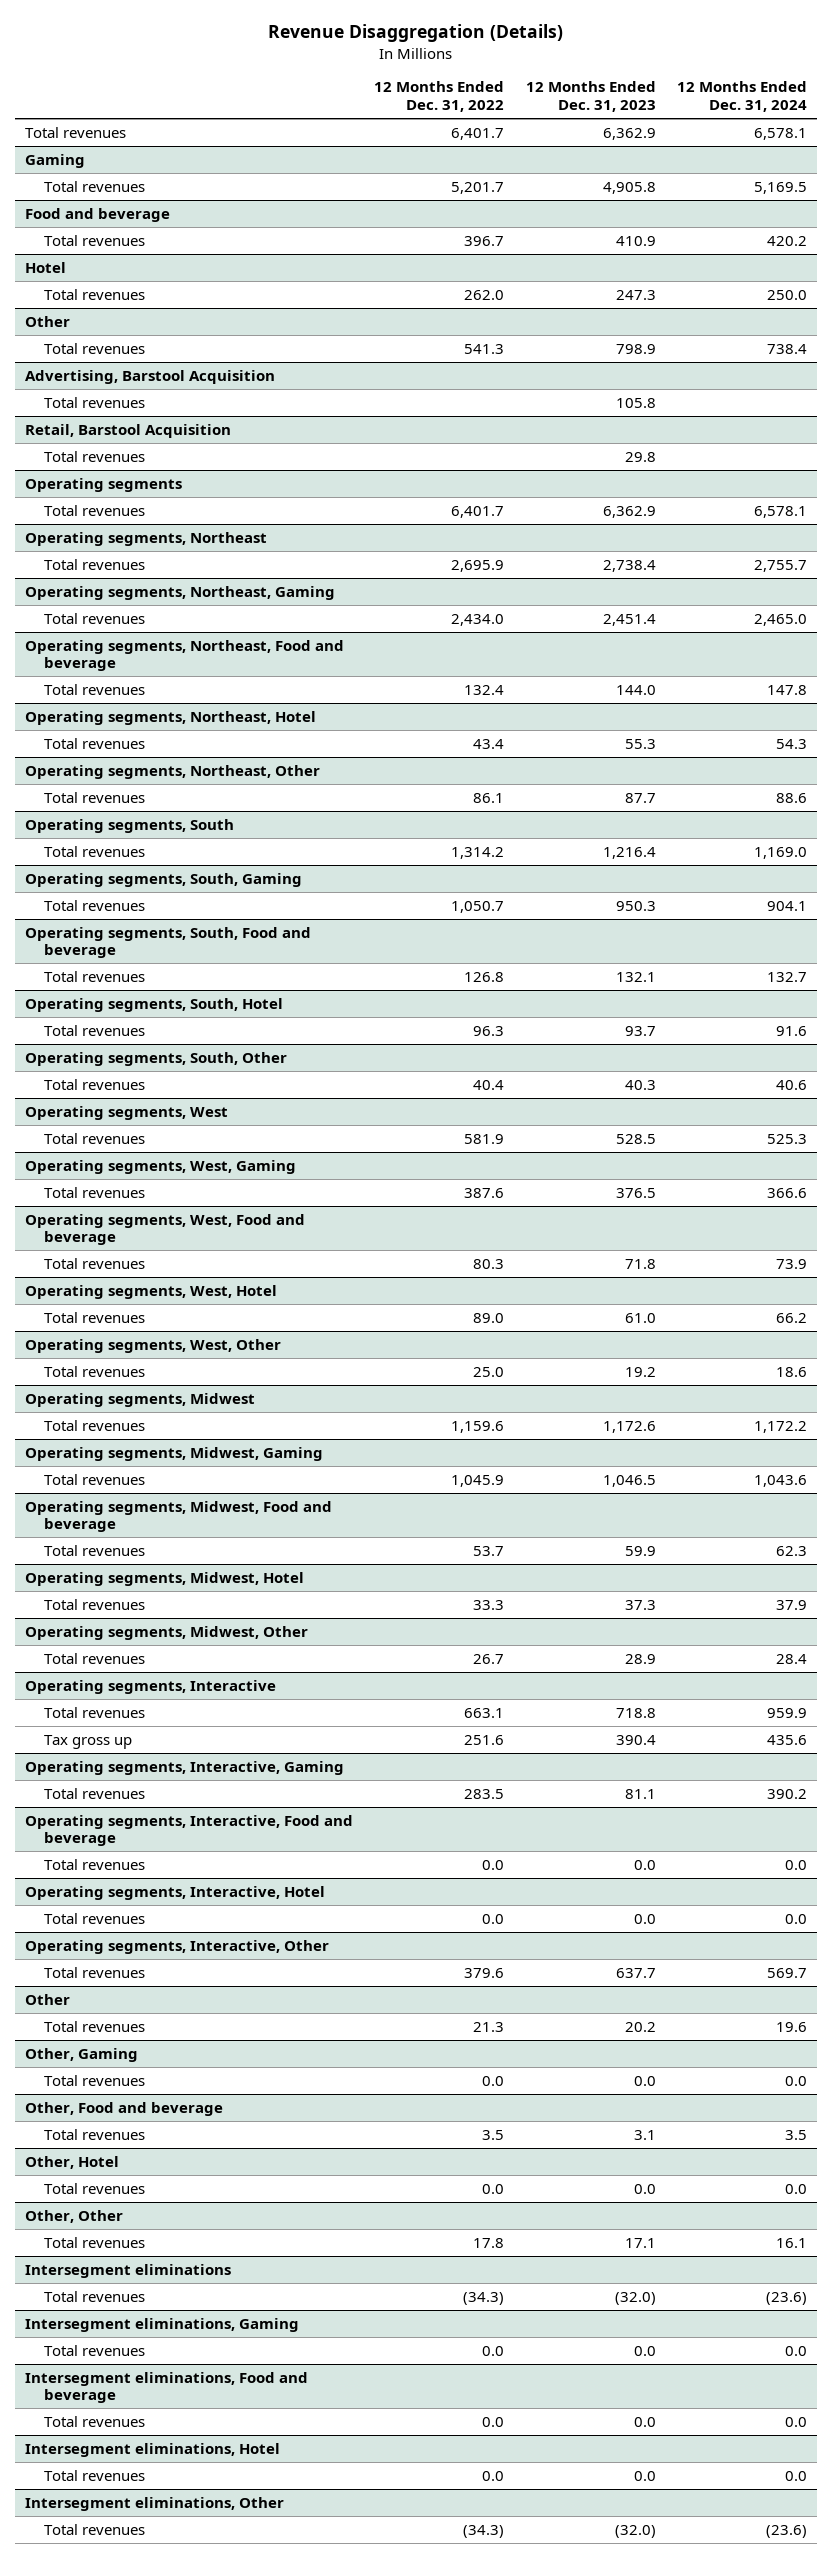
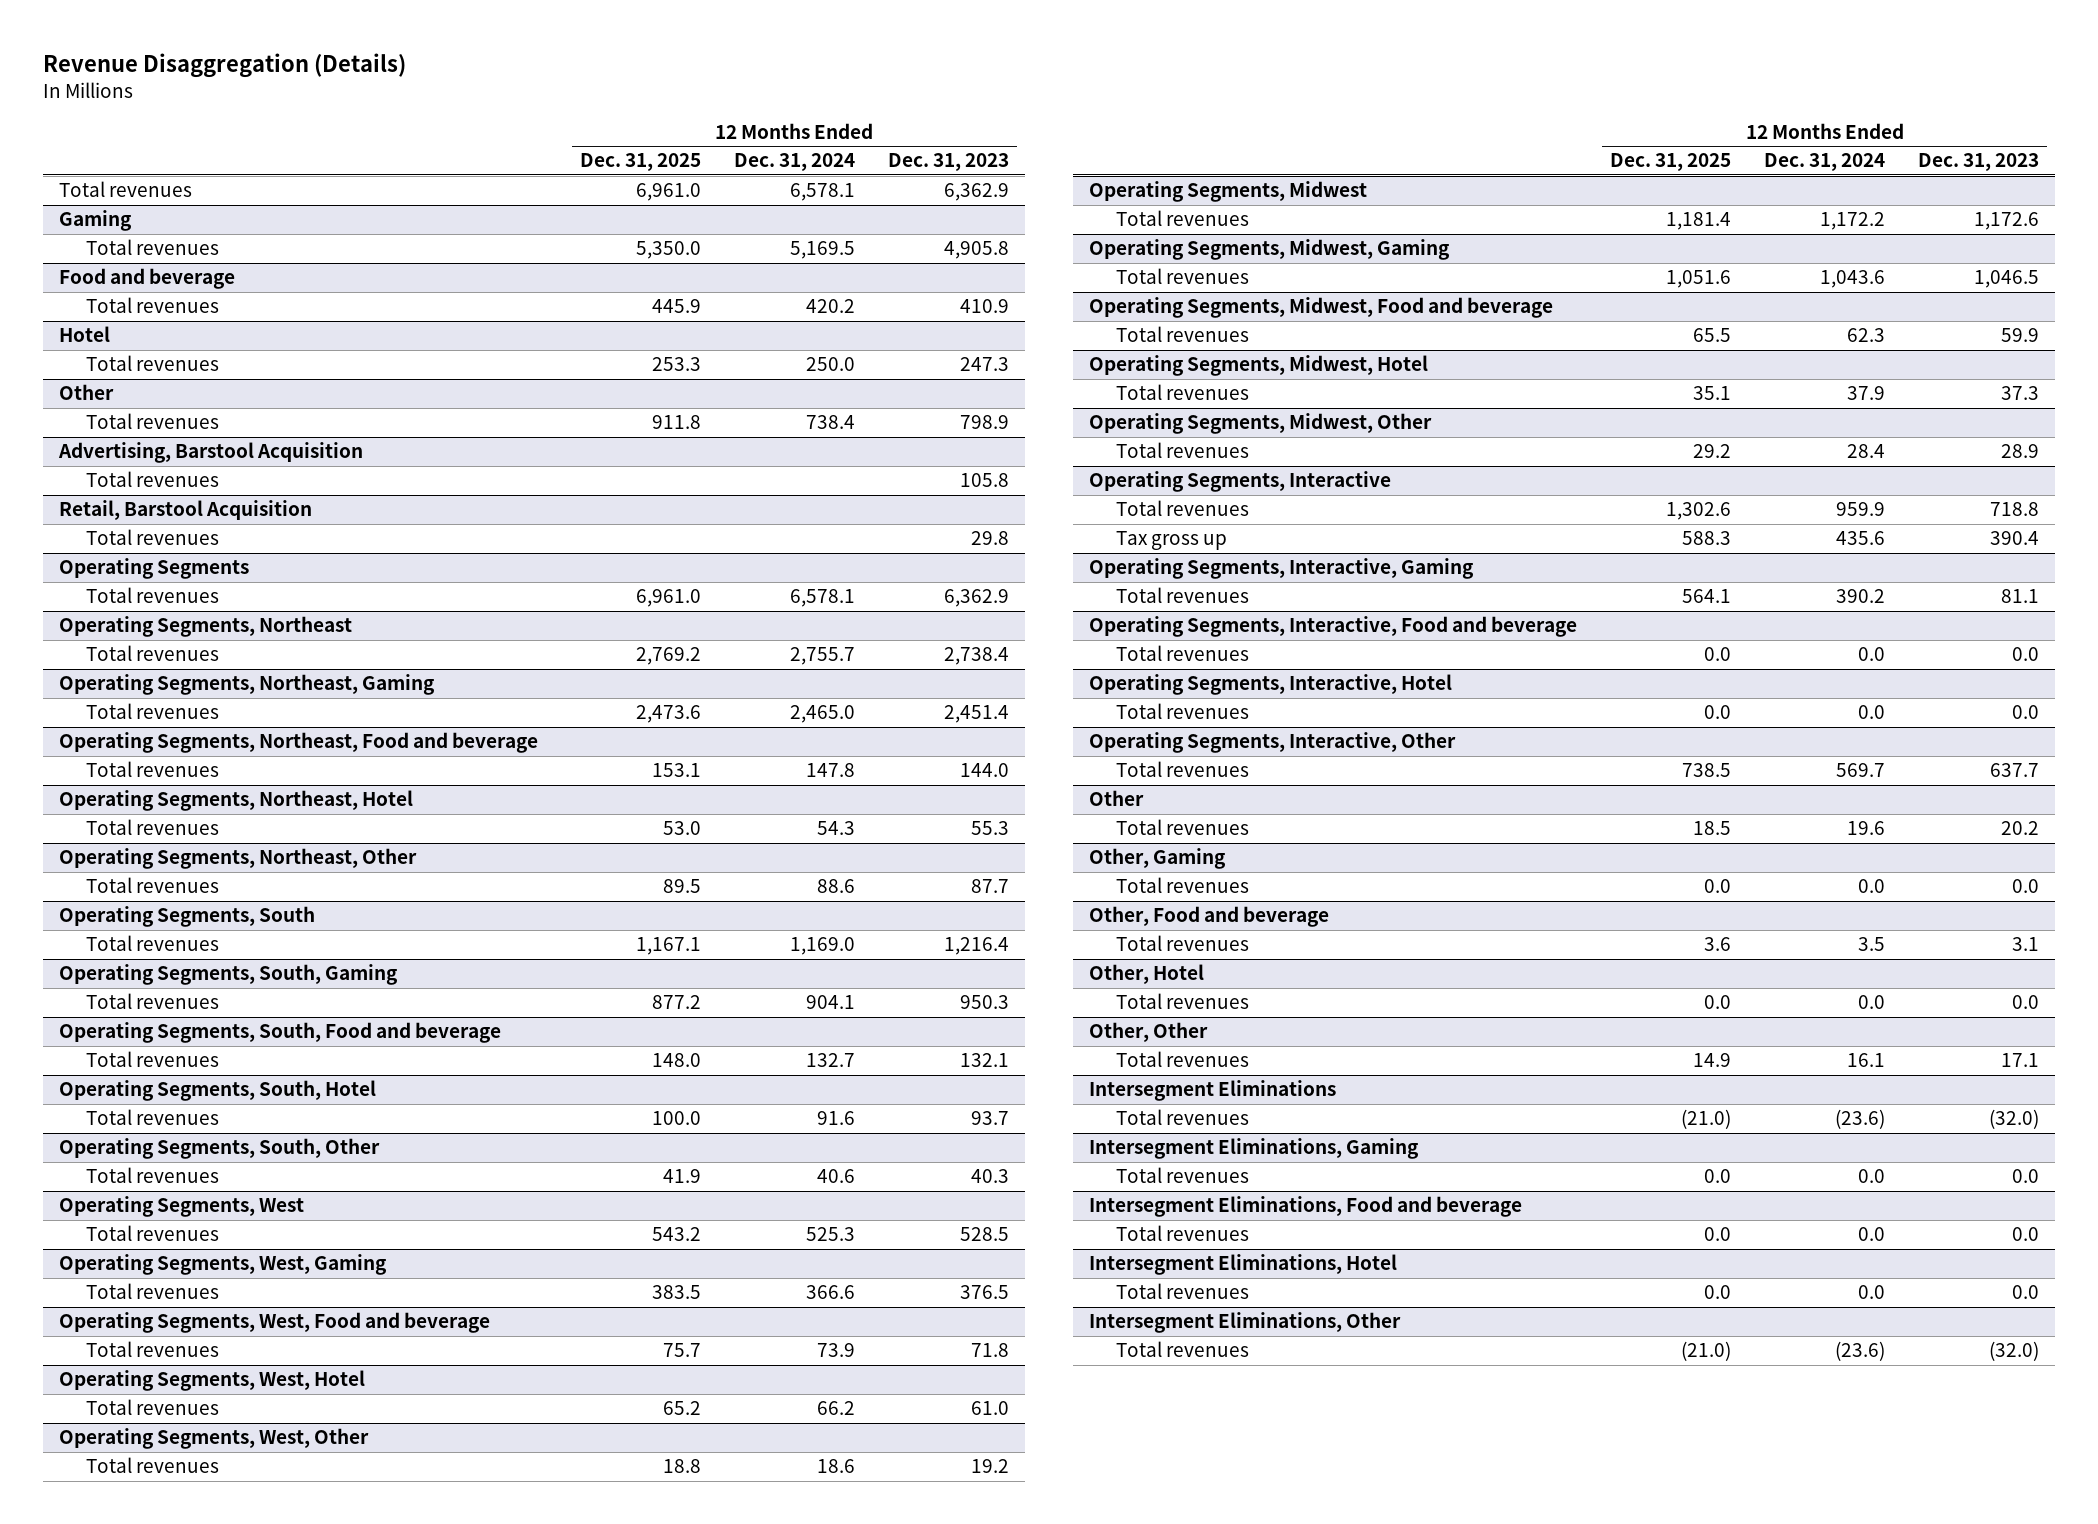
[374,81,505,113] 12 Months Ended Dec. 31, 2022 -> none
none -> [579,153,701,172] Dec. 31, 2025
[25,477,183,492] Operating segments -> [58,558,249,580] Operating Segments
[25,531,268,546] Operating segments, Northeast -> [58,616,352,638] Operating Segments, Northeast
[25,585,336,600] Operating segments, Northeast, Gaming -> [58,674,435,696] Operating Segments, Northeast, Gaming
[25,639,345,672] Operating segments, Northeast, Food and beverage -> [58,732,538,754] Operating Segments, Northeast, Food and beverage
[25,710,317,725] Operating segments, Northeast, Hotel -> [58,790,413,812] Operating Segments, Northeast, Hotel
[25,764,321,779] Operating segments, Northeast, Other -> [58,848,417,870] Operating Segments, Northeast, Other
[25,818,235,833] Operating segments, South -> [58,906,315,928] Operating Segments, South
[25,872,303,887] Operating segments, South, Gaming -> [58,964,398,986] Operating Segments, South, Gaming
[25,926,312,959] Operating segments, South, Food and beverage -> [58,1022,501,1044] Operating Segments, South, Food and beverage
[25,997,284,1012] Operating segments, South, Hotel -> [58,1080,376,1102] Operating Segments, South, Hotel
[25,1051,288,1066] Operating segments, South, Other -> [58,1138,380,1160] Operating Segments, South, Other
[25,1105,229,1120] Operating segments, West -> [58,1196,304,1218] Operating Segments, West
[25,1159,297,1174] Operating segments, West, Gaming -> [58,1254,387,1276] Operating Segments, West, Gaming
[25,1213,306,1246] Operating segments, West, Food and beverage -> [58,1312,490,1334] Operating Segments, West, Food and beverage
[25,1284,278,1299] Operating segments, West, Hotel -> [58,1370,365,1392] Operating Segments, West, Hotel
[25,1338,282,1353] Operating segments, West, Other -> [58,1428,369,1450] Operating Segments, West, Other
[25,1392,256,1407] Operating segments, Midwest -> [1089,181,1368,203] Operating Segments, Midwest
[25,1446,324,1461] Operating segments, Midwest, Gaming -> [1089,239,1451,261] Operating Segments, Midwest, Gaming
[25,1500,333,1533] Operating segments, Midwest, Food and beverage -> [1089,297,1554,319] Operating Segments, Midwest, Food and beverage
[25,1571,305,1586] Operating segments, Midwest, Hotel -> [1089,355,1429,377] Operating Segments, Midwest, Hotel
[25,1625,309,1640] Operating segments, Midwest, Other -> [1089,413,1433,435] Operating Segments, Midwest, Other
[25,1679,277,1694] Operating segments, Interactive -> [1089,471,1392,493] Operating Segments, Interactive
[25,1760,345,1775] Operating segments, Interactive, Gaming -> [1089,558,1475,580] Operating Segments, Interactive, Gaming
[25,1814,354,1847] Operating segments, Interactive, Food and beverage -> [1089,616,1578,638] Operating Segments, Interactive, Food and beverage
[25,1885,326,1900] Operating segments, Interactive, Hotel -> [1089,674,1453,696] Operating Segments, Interactive, Hotel
[25,1939,330,1954] Operating segments, Interactive, Other -> [1089,732,1457,754] Operating Segments, Interactive, Other
[25,2263,232,2278] Intersegment eliminations -> [1089,1080,1337,1102] Intersegment Eliminations
[25,2317,300,2332] Intersegment eliminations, Gaming -> [1089,1138,1420,1160] Intersegment Eliminations, Gaming
[25,2371,309,2404] Intersegment eliminations, Food and beverage -> [1089,1196,1523,1218] Intersegment Eliminations, Food and beverage
[25,2442,281,2457] Intersegment eliminations, Hotel -> [1089,1254,1398,1276] Intersegment Eliminations, Hotel
[25,2496,285,2511] Intersegment eliminations, Other -> [1089,1312,1402,1334] Intersegment Eliminations, Other

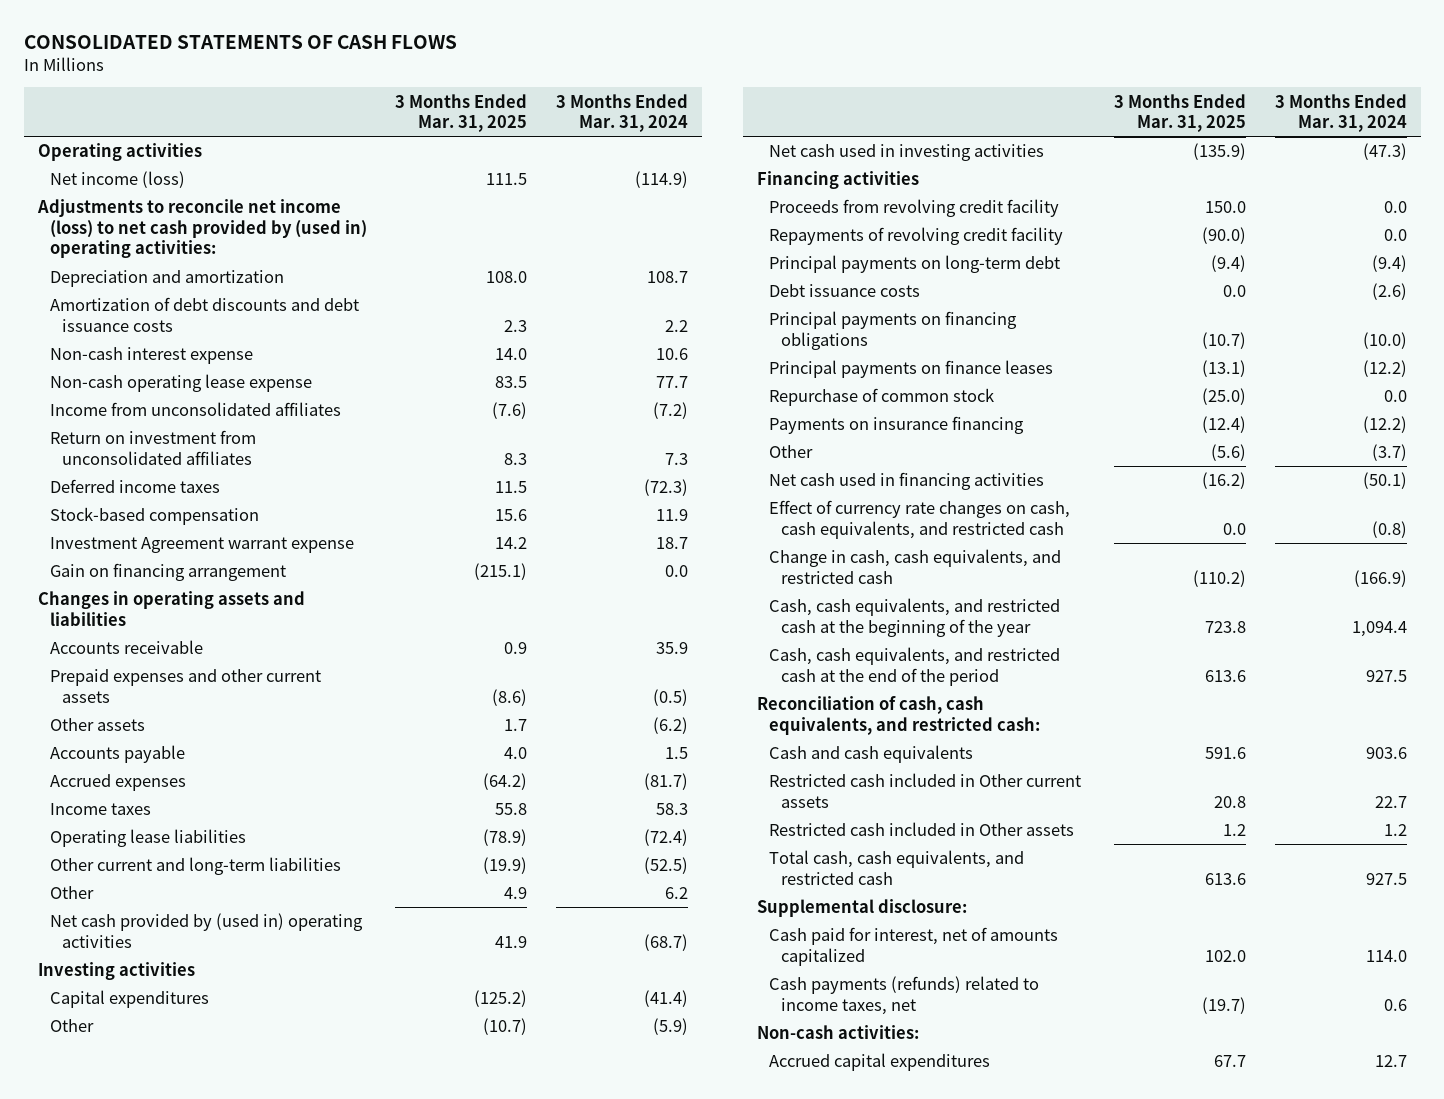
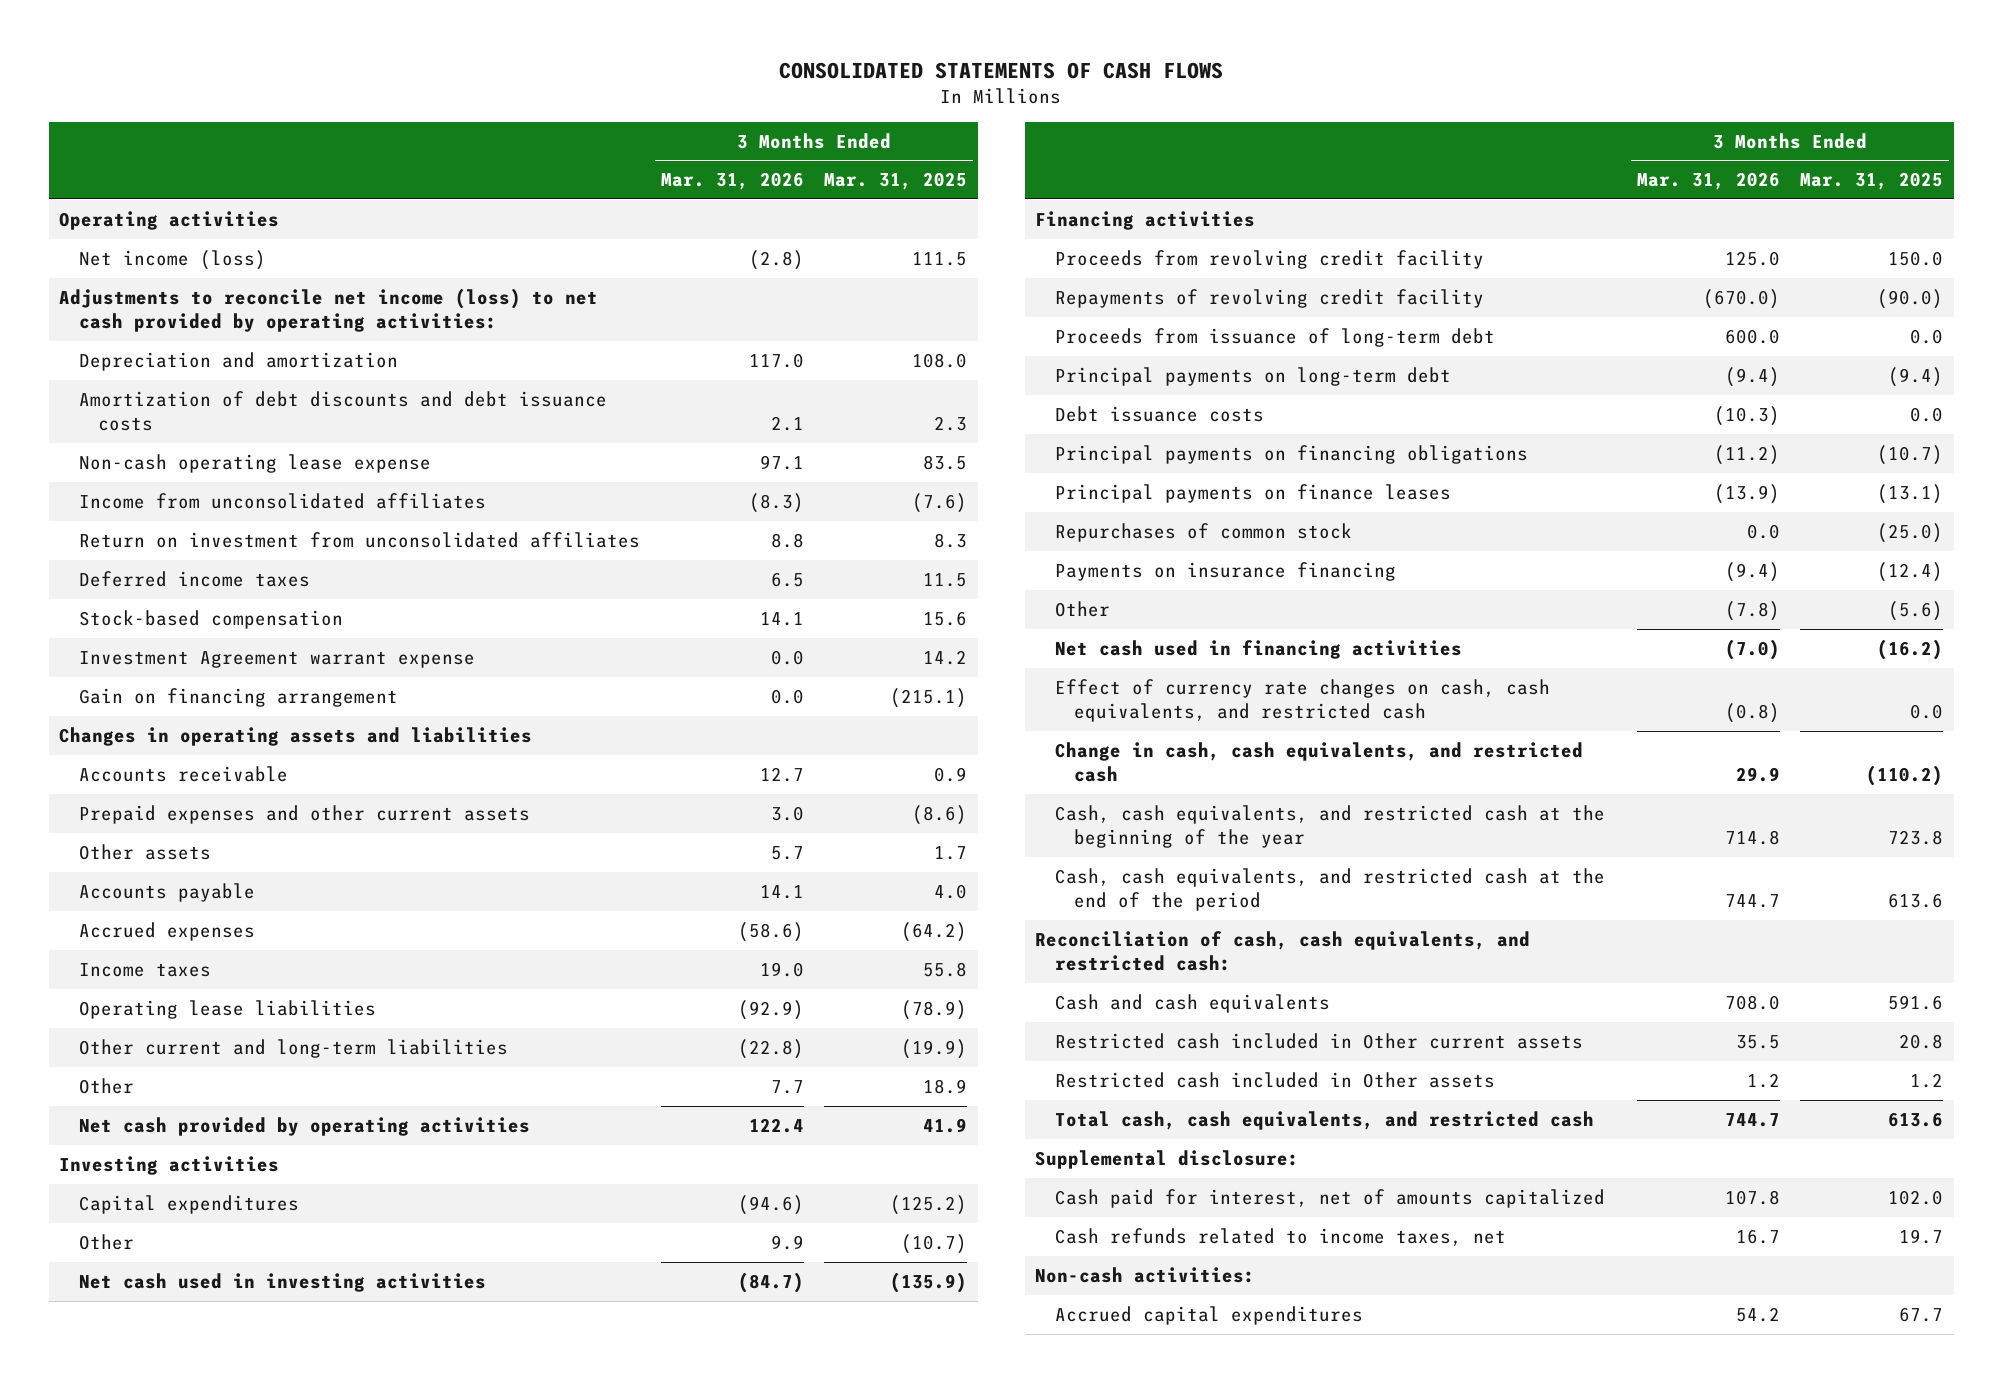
[555,93,688,133] 3 Months Ended Mar. 31, 2024 -> none
none -> [660,172,804,191] Mar. 31, 2026
[36,199,367,259] Adjustments to reconcile net income (loss) to net cash provided by (used in) operating activities: -> [59,287,599,333] Adjustments to reconcile net income (loss) to net cash provided by operating activities:
[49,347,253,365] Non-cash interest expense -> none
[504,887,528,900] 4.9 -> [923,1078,968,1094] 18.9
[49,913,363,948] Net cash provided by (used in) operating activities -> [78,1116,530,1136] Net cash provided by operating activities
none -> [1054,327,1495,347] Proceeds from issuance of long-term debt
[768,388,994,407] Repurchase of common stock -> [1054,522,1352,542] Repurchases of common stock
[768,976,1039,1015] Cash payments (refunds) related to income taxes, net -> [1054,1227,1506,1246] Cash refunds related to income taxes, net
[1202,996,1247,1014] (19.7) -> [1899,1228,1944,1244] 19.7

